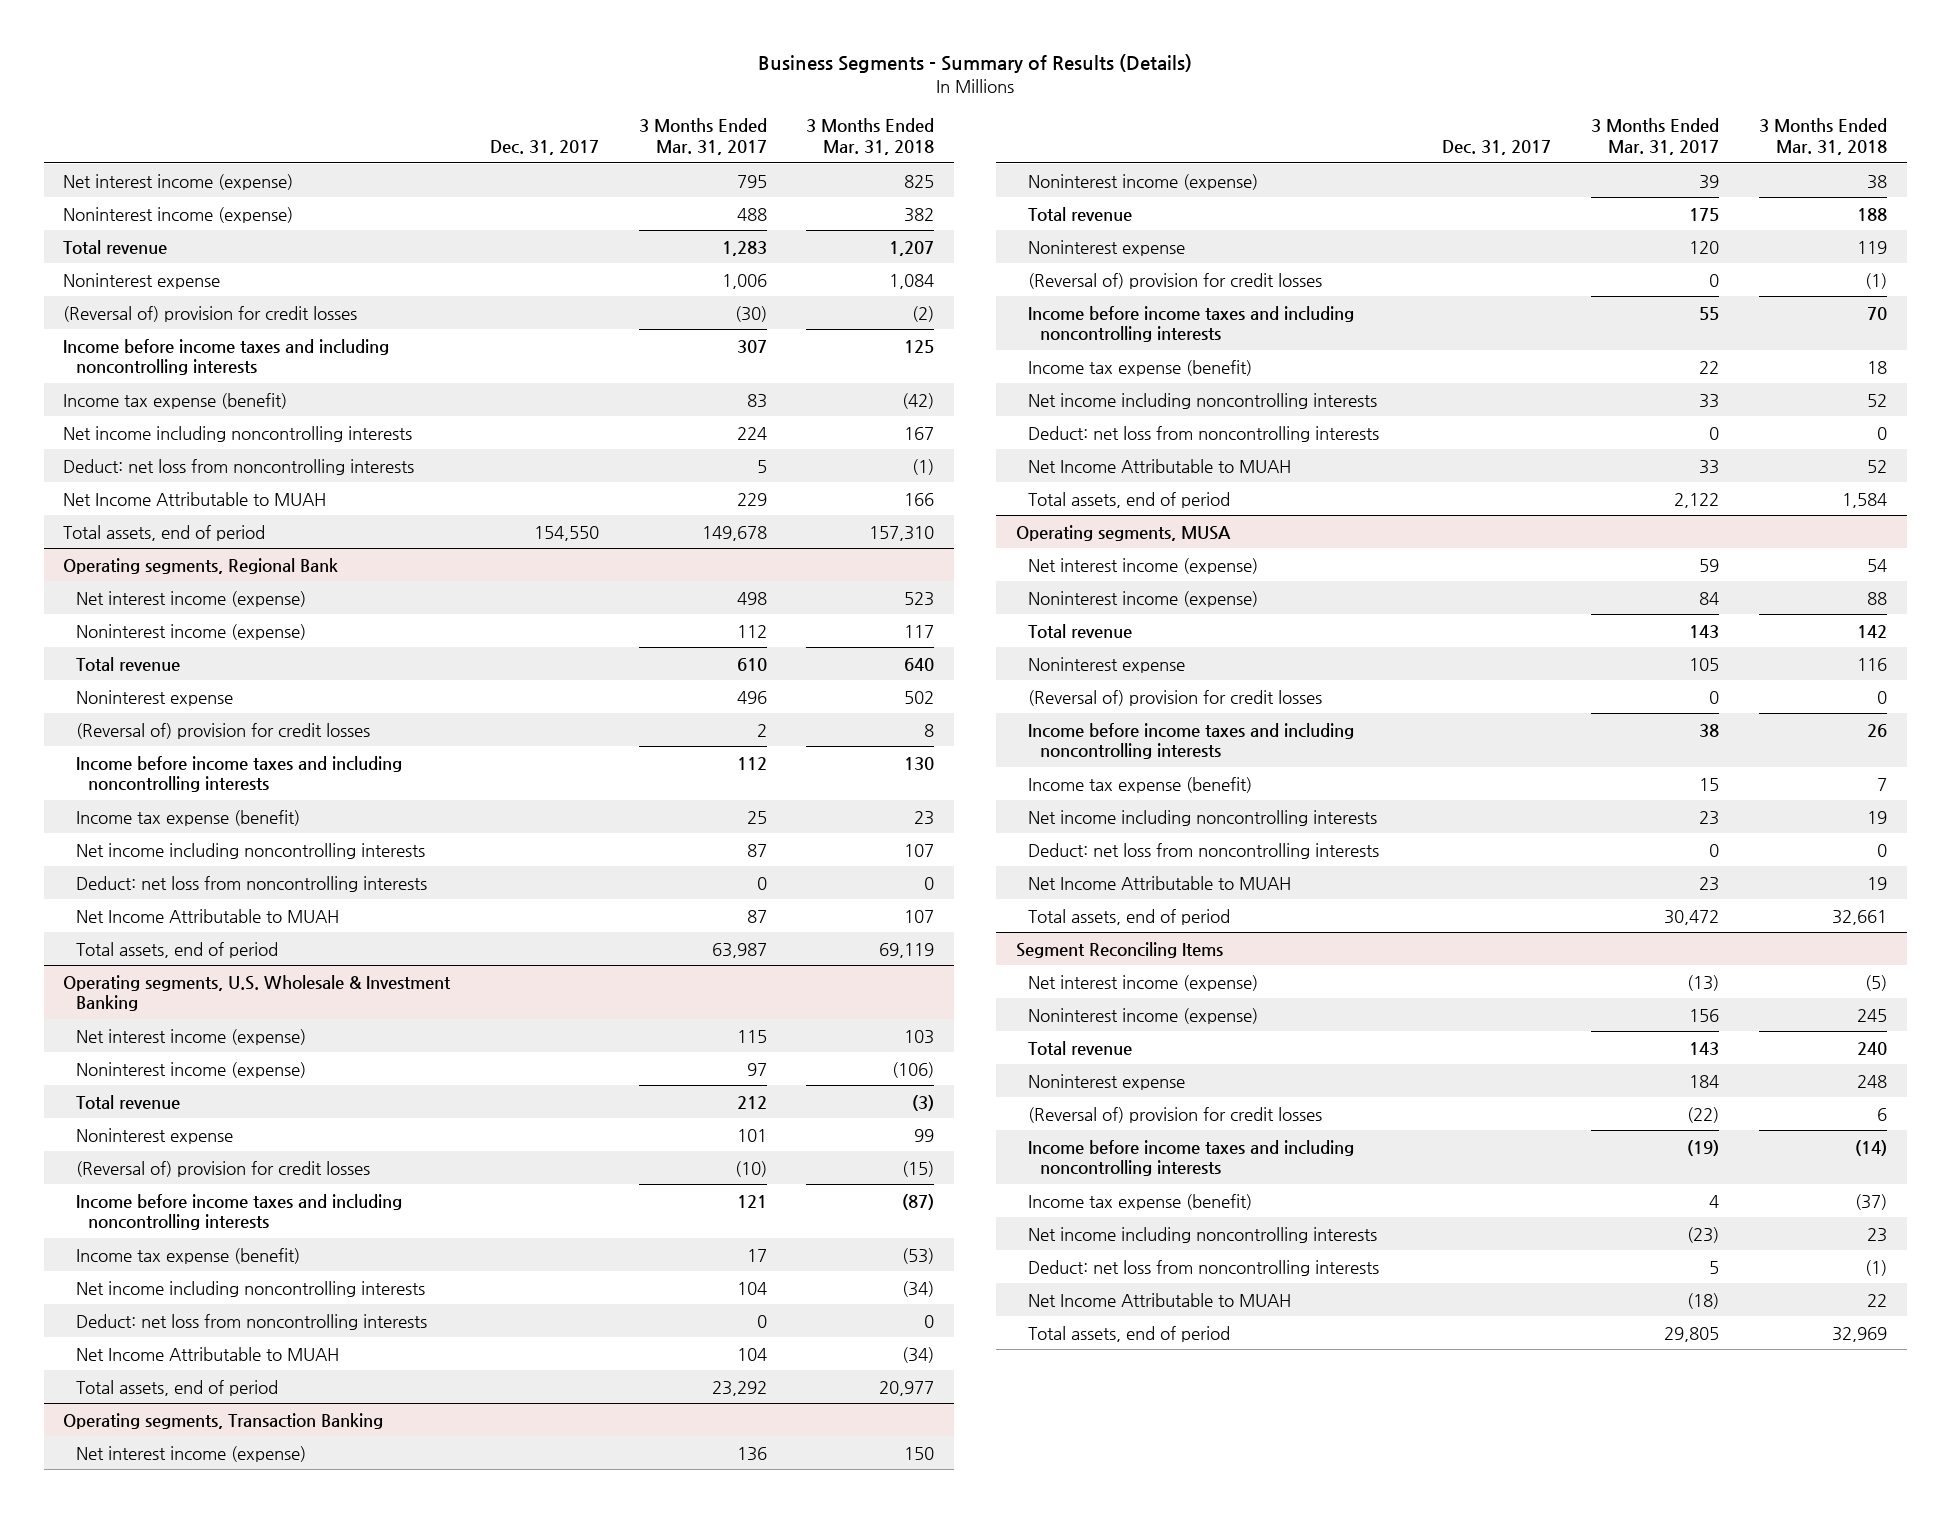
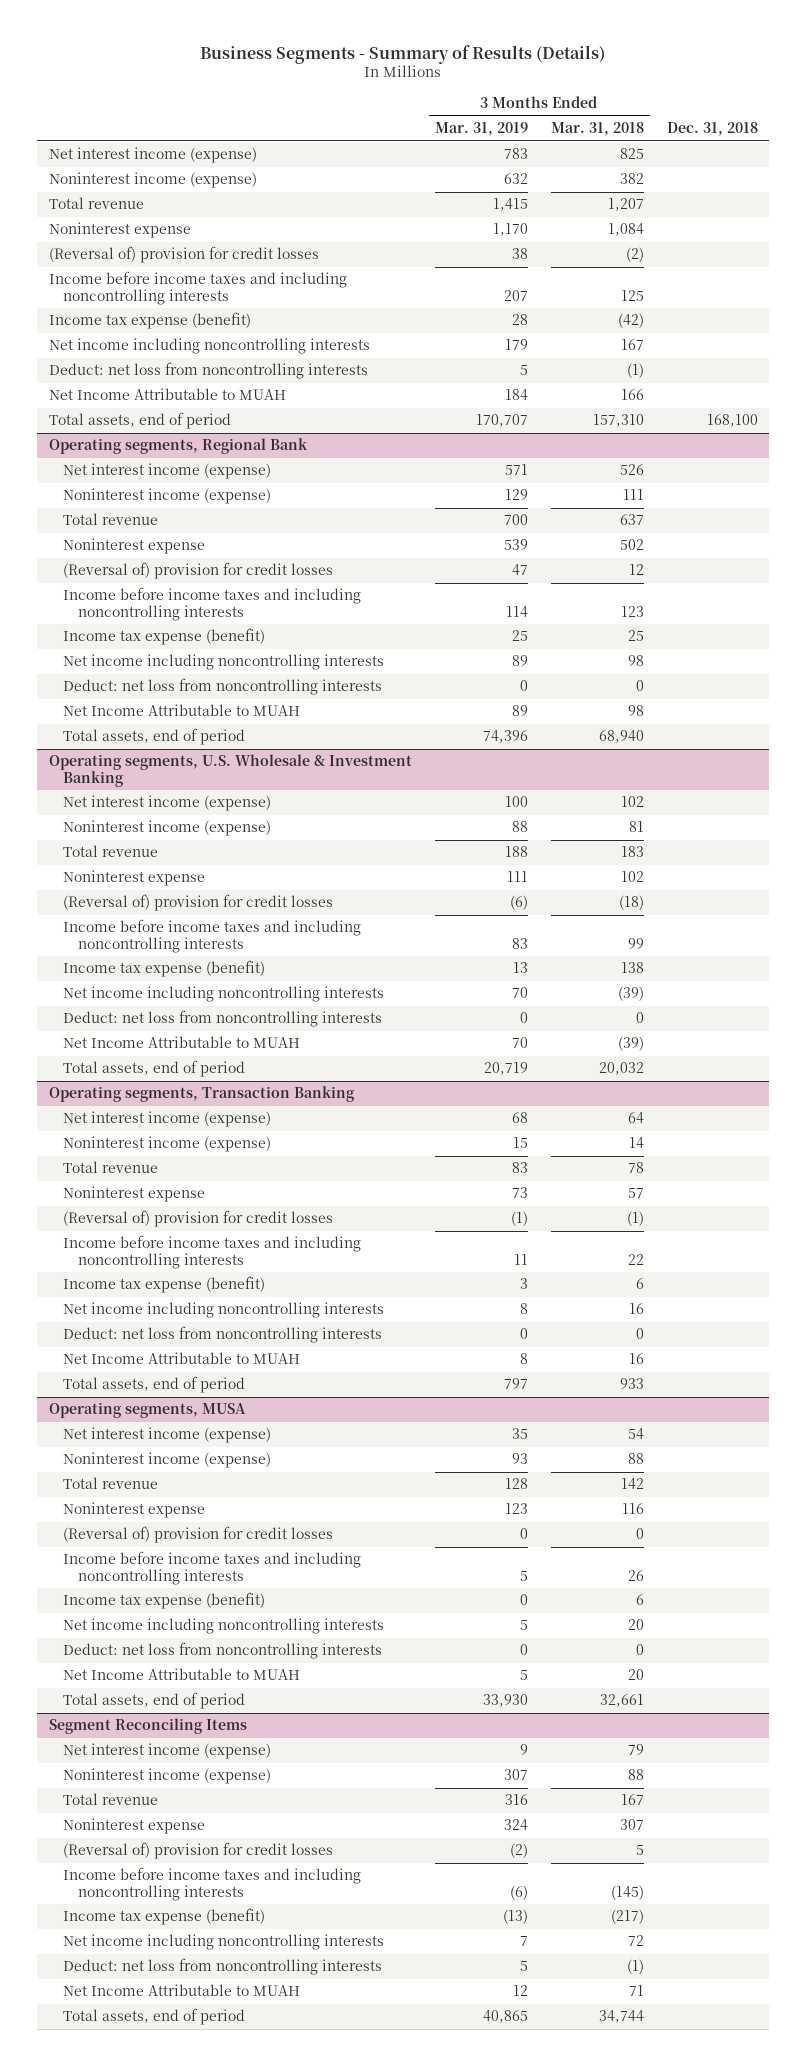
[490,139,600,155] Dec. 31, 2017 -> none
[638,118,767,155] 3 Months Ended Mar. 31, 2017 -> none
none -> [434,122,528,137] Mar. 31, 2019
none -> [666,122,758,137] Dec. 31, 2018
[904,591,935,606] 523 -> [619,464,644,476] 526
[904,624,935,638] 117 -> [622,489,644,501] 111
[904,657,935,671] 640 -> [619,514,644,526] 637
[924,723,935,737] 8 -> [628,564,644,576] 12
[904,756,935,770] 130 -> [620,605,644,617] 123
[914,810,935,825] 23 -> [627,630,644,642] 25
[904,843,935,857] 107 -> [627,655,644,667] 98
[904,909,935,923] 107 -> [627,705,644,717] 98
[879,942,935,958] 69,119 -> [598,730,644,744] 68,940
[904,1029,935,1044] 103 -> [620,796,644,808] 102
[892,1061,935,1078] (106) -> [628,821,644,833] 81
[912,1094,935,1111] (3) -> [620,846,644,858] 183
[914,1128,935,1142] 99 -> [620,871,644,883] 102
[902,1160,935,1177] (15) -> [618,895,644,911] (18)
[902,1193,935,1210] (87) -> [627,937,644,949] 99
[902,1247,935,1264] (53) -> [620,962,644,974] 138
[902,1280,935,1297] (34) -> [617,986,644,1002] (39)
[902,1346,935,1363] (34) -> [617,1036,644,1052] (39)
[879,1380,935,1396] 20,977 -> [598,1062,644,1076] 20,032
[904,1446,935,1460] 150 -> [627,1112,644,1124] 64
[1866,174,1887,189] 38 -> [628,1137,644,1149] 14
[1856,207,1887,221] 188 -> [627,1162,644,1174] 78
[1856,240,1887,254] 119 -> [627,1188,644,1199] 57
[1866,306,1887,320] 70 -> [627,1253,644,1265] 22
[1866,360,1887,374] 18 -> [635,1278,644,1290] 6
[1866,393,1887,407] 52 -> [628,1303,644,1315] 16
[1866,459,1887,473] 52 -> [628,1353,644,1365] 16
[1841,492,1887,508] 1,584 -> [619,1378,644,1390] 933
[1876,777,1887,791] 7 -> [635,1594,644,1606] 6
[1866,810,1887,824] 19 -> [627,1619,644,1631] 20
[1866,876,1887,890] 19 -> [627,1669,644,1681] 20
[1864,974,1887,991] (5) -> [627,1744,644,1756] 79
[1856,1008,1887,1022] 245 -> [627,1769,644,1781] 88
[1856,1041,1887,1055] 240 -> [620,1794,644,1806] 167
[1856,1074,1887,1088] 248 -> [619,1819,644,1831] 307
[1876,1107,1887,1121] 6 -> [635,1845,644,1856] 5
[1854,1139,1887,1156] (14) -> [610,1884,644,1900] (145)
[1854,1193,1887,1210] (37) -> [610,1909,644,1925] (217)
[1866,1227,1887,1242] 23 -> [627,1935,644,1947] 72
[1866,1293,1887,1307] 22 -> [628,1985,644,1997] 71
[1831,1326,1887,1342] 32,969 -> [598,2010,644,2024] 34,744

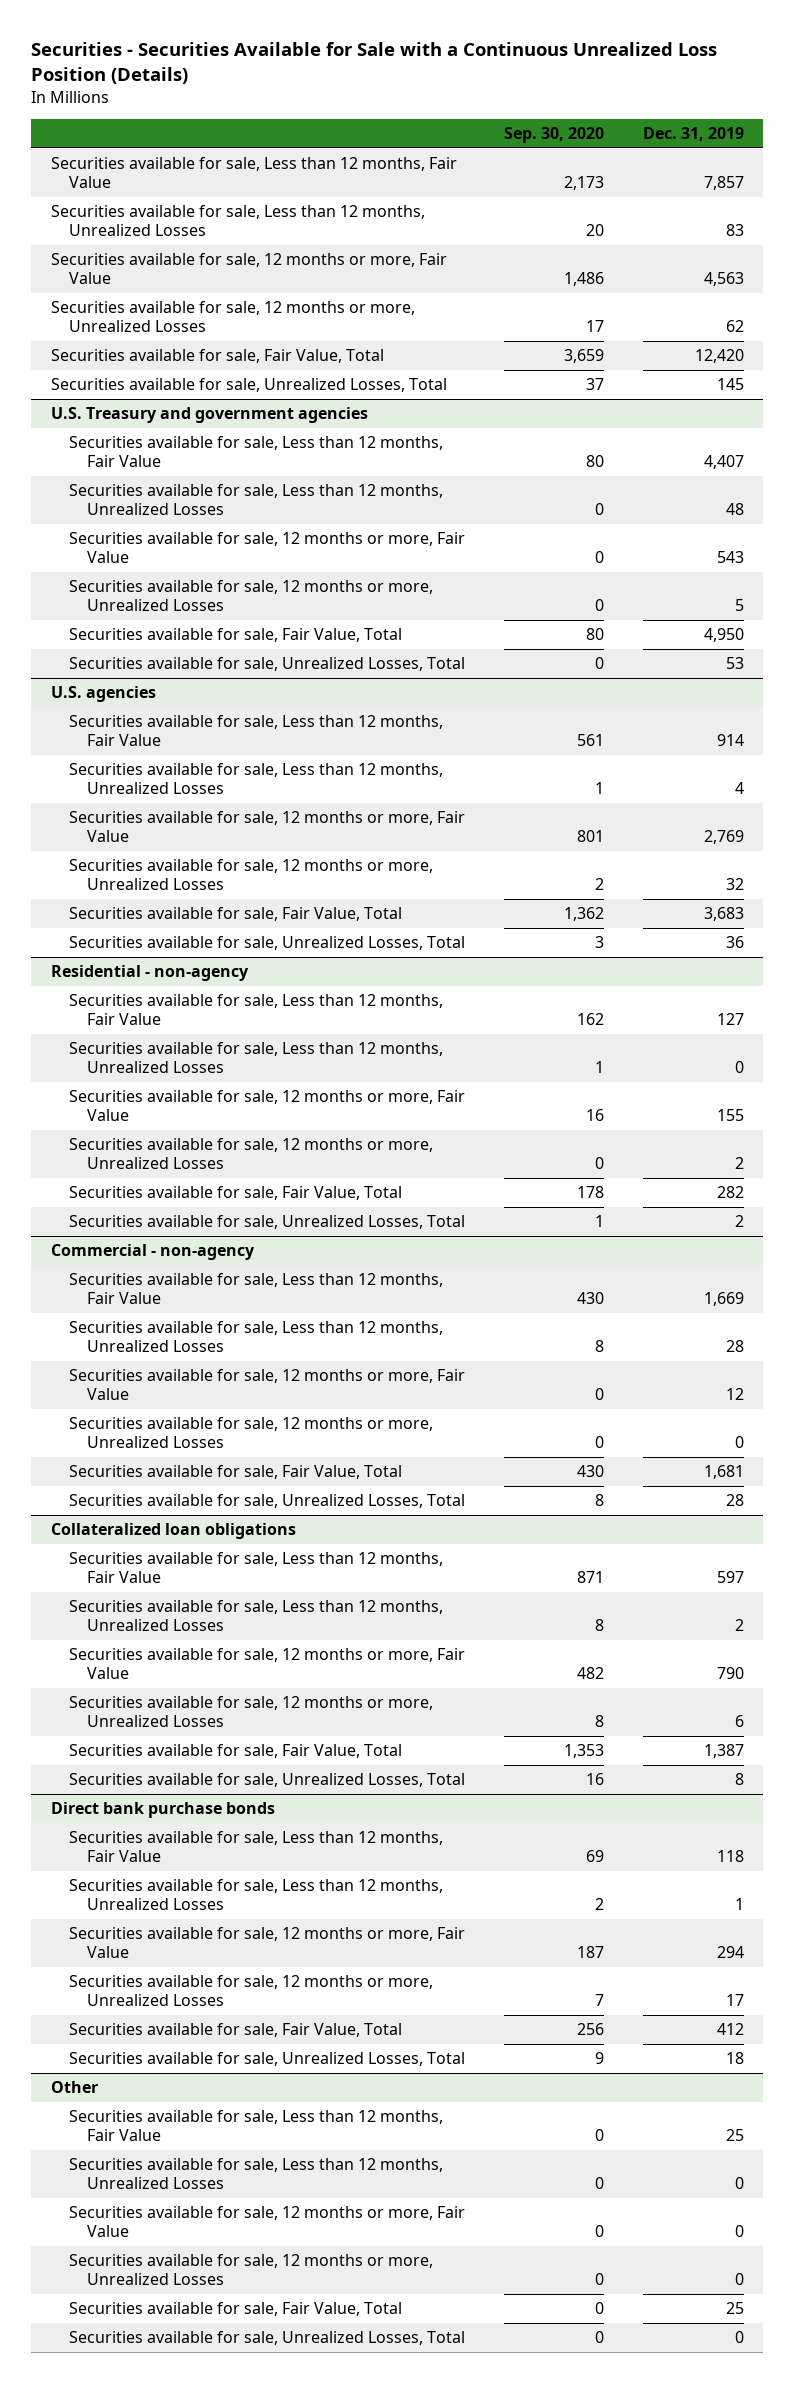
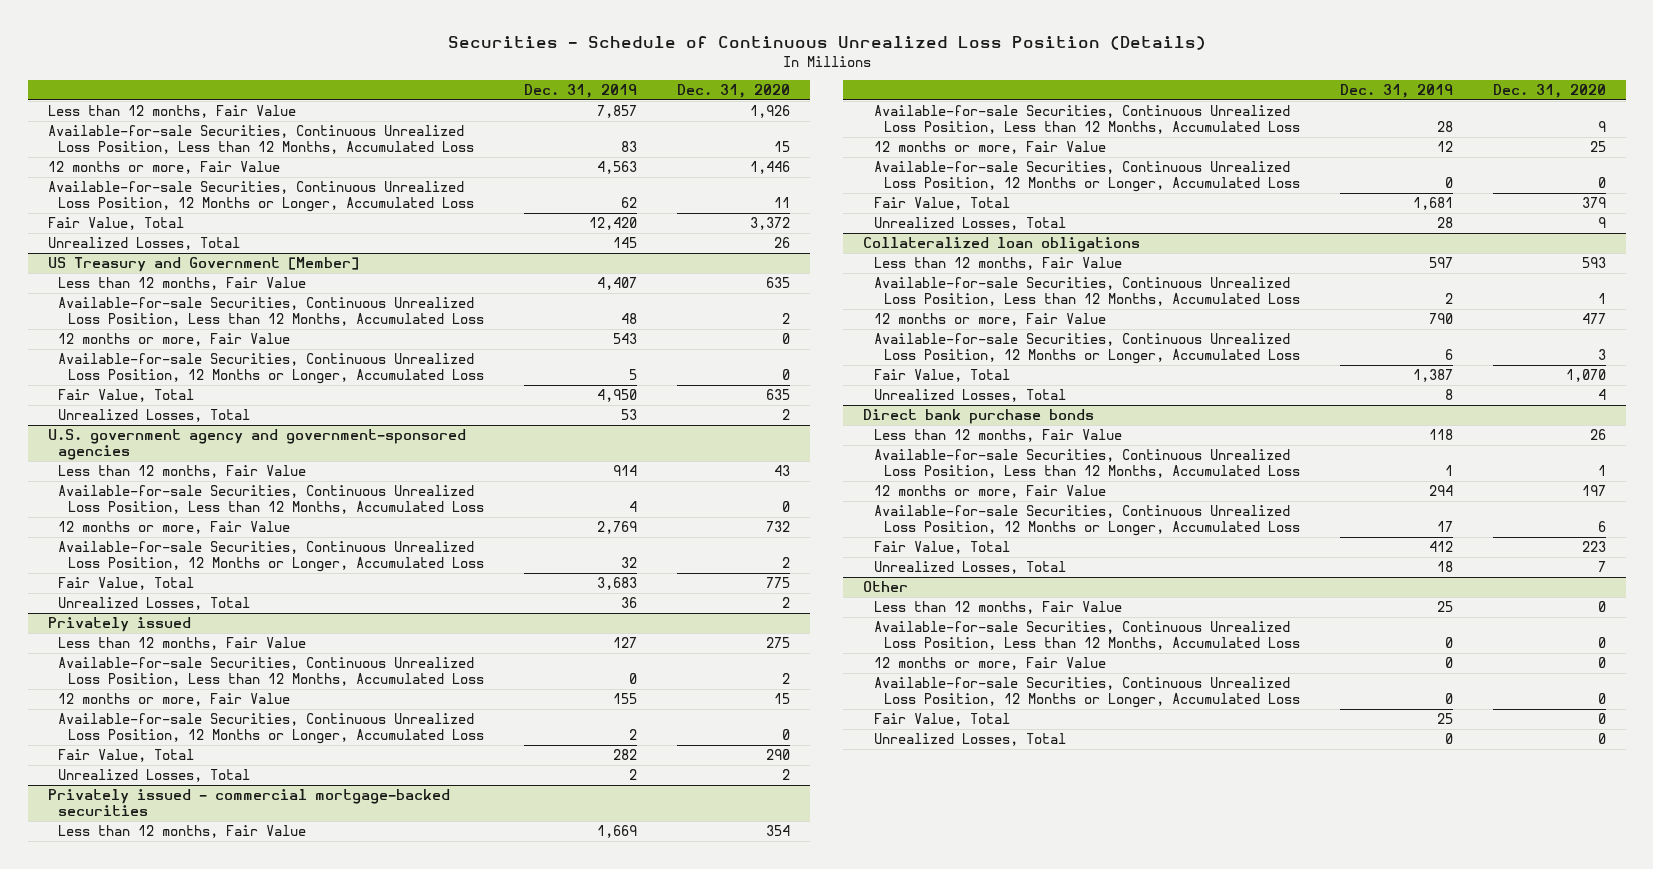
[31,42,718,85] Securities - Securities Available for Sale with a Continuous Unrealized Loss Position (Details) -> [447,36,1206,51] Securities - Schedule of Continuous Unrealized Loss Position (Details)
[503,127,604,144] Sep. 30, 2020 -> none
none -> [676,84,790,99] Dec. 31, 2020
[50,157,457,189] Securities available for sale, Less than 12 months, Fair Value -> [47,105,296,119] Less than 12 months, Fair Value
[50,205,425,237] Securities available for sale, Less than 12 months, Unrealized Losses -> [47,125,474,155] Available-for-sale Securities, Continuous Unrealized Loss Position, Less than 12 Months, Accumulated Loss
[50,253,447,285] Securities available for sale, 12 months or more, Fair Value -> [47,161,280,175] 12 months or more, Fair Value
[50,301,415,333] Securities available for sale, 12 months or more, Unrealized Losses -> [47,181,474,213] Available-for-sale Securities, Continuous Unrealized Loss Position, 12 Months or Longer, Accumulated Loss
[50,349,384,364] Securities available for sale, Fair Value, Total -> [47,217,184,231] Fair Value, Total
[50,378,447,393] Securities available for sale, Unrealized Losses, Total -> [47,237,240,251] Unrealized Losses, Total
[50,407,368,424] U.S. Treasury and government agencies -> [47,257,359,273] US Treasury and Government [Member]
[69,436,444,468] Securities available for sale, Less than 12 months, Fair Value -> [57,277,306,291] Less than 12 months, Fair Value
[69,484,444,516] Securities available for sale, Less than 12 months, Unrealized Losses -> [57,297,484,327] Available-for-sale Securities, Continuous Unrealized Loss Position, Less than 12 Months, Accumulated Loss
[69,532,466,564] Securities available for sale, 12 months or more, Fair Value -> [57,333,290,347] 12 months or more, Fair Value
[69,580,434,612] Securities available for sale, 12 months or more, Unrealized Losses -> [57,353,484,385] Available-for-sale Securities, Continuous Unrealized Loss Position, 12 Months or Longer, Accumulated Loss
[69,628,403,643] Securities available for sale, Fair Value, Total -> [57,389,194,403] Fair Value, Total
[69,657,466,672] Securities available for sale, Unrealized Losses, Total -> [57,409,250,423] Unrealized Losses, Total
[50,686,156,703] U.S. agencies -> [47,429,466,461] U.S. government agency and government-sponsored agencies
[69,715,444,747] Securities available for sale, Less than 12 months, Fair Value -> [57,465,306,479] Less than 12 months, Fair Value
[69,763,444,795] Securities available for sale, Less than 12 months, Unrealized Losses -> [57,485,484,515] Available-for-sale Securities, Continuous Unrealized Loss Position, Less than 12 Months, Accumulated Loss
[69,811,466,843] Securities available for sale, 12 months or more, Fair Value -> [57,521,290,535] 12 months or more, Fair Value
[69,859,434,891] Securities available for sale, 12 months or more, Unrealized Losses -> [57,541,484,573] Available-for-sale Securities, Continuous Unrealized Loss Position, 12 Months or Longer, Accumulated Loss
[69,907,403,922] Securities available for sale, Fair Value, Total -> [57,577,194,591] Fair Value, Total
[69,936,466,951] Securities available for sale, Unrealized Losses, Total -> [57,597,250,611] Unrealized Losses, Total
[50,965,249,982] Residential - non-agency -> [47,617,191,633] Privately issued
[69,994,444,1026] Securities available for sale, Less than 12 months, Fair Value -> [57,637,306,651] Less than 12 months, Fair Value
[69,1042,444,1074] Securities available for sale, Less than 12 months, Unrealized Losses -> [57,657,484,687] Available-for-sale Securities, Continuous Unrealized Loss Position, Less than 12 Months, Accumulated Loss
[69,1090,466,1122] Securities available for sale, 12 months or more, Fair Value -> [57,693,290,707] 12 months or more, Fair Value
[69,1138,434,1170] Securities available for sale, 12 months or more, Unrealized Losses -> [57,713,484,745] Available-for-sale Securities, Continuous Unrealized Loss Position, 12 Months or Longer, Accumulated Loss
[69,1186,403,1201] Securities available for sale, Fair Value, Total -> [57,749,194,763] Fair Value, Total
[69,1215,466,1230] Securities available for sale, Unrealized Losses, Total -> [57,769,250,783] Unrealized Losses, Total
[50,1244,255,1261] Commercial - non-agency -> [47,789,450,817] Privately issued - commercial mortgage-backed securities
[69,1273,444,1305] Securities available for sale, Less than 12 months, Fair Value -> [57,825,306,839] Less than 12 months, Fair Value
[69,1321,444,1353] Securities available for sale, Less than 12 months, Unrealized Losses -> [873,105,1300,135] Available-for-sale Securities, Continuous Unrealized Loss Position, Less than 12 Months, Accumulated Loss
[69,1369,466,1401] Securities available for sale, 12 months or more, Fair Value -> [873,141,1106,155] 12 months or more, Fair Value
[69,1417,434,1449] Securities available for sale, 12 months or more, Unrealized Losses -> [873,161,1300,193] Available-for-sale Securities, Continuous Unrealized Loss Position, 12 Months or Longer, Accumulated Loss
[69,1465,403,1480] Securities available for sale, Fair Value, Total -> [873,197,1010,211] Fair Value, Total
[69,1494,466,1509] Securities available for sale, Unrealized Losses, Total -> [873,217,1066,231] Unrealized Losses, Total
[69,1552,444,1584] Securities available for sale, Less than 12 months, Fair Value -> [873,257,1122,271] Less than 12 months, Fair Value
[69,1600,444,1632] Securities available for sale, Less than 12 months, Unrealized Losses -> [873,277,1300,307] Available-for-sale Securities, Continuous Unrealized Loss Position, Less than 12 Months, Accumulated Loss
[69,1648,466,1680] Securities available for sale, 12 months or more, Fair Value -> [873,313,1106,327] 12 months or more, Fair Value
[69,1696,434,1728] Securities available for sale, 12 months or more, Unrealized Losses -> [873,333,1300,365] Available-for-sale Securities, Continuous Unrealized Loss Position, 12 Months or Longer, Accumulated Loss
[69,1744,403,1759] Securities available for sale, Fair Value, Total -> [873,369,1010,383] Fair Value, Total
[69,1773,466,1788] Securities available for sale, Unrealized Losses, Total -> [873,389,1066,403] Unrealized Losses, Total
[69,1831,444,1863] Securities available for sale, Less than 12 months, Fair Value -> [873,429,1122,443] Less than 12 months, Fair Value
[69,1879,444,1911] Securities available for sale, Less than 12 months, Unrealized Losses -> [873,449,1300,479] Available-for-sale Securities, Continuous Unrealized Loss Position, Less than 12 Months, Accumulated Loss
[69,1927,466,1959] Securities available for sale, 12 months or more, Fair Value -> [873,485,1106,499] 12 months or more, Fair Value
[69,1975,434,2007] Securities available for sale, 12 months or more, Unrealized Losses -> [873,505,1300,537] Available-for-sale Securities, Continuous Unrealized Loss Position, 12 Months or Longer, Accumulated Loss
[69,2023,403,2038] Securities available for sale, Fair Value, Total -> [873,541,1010,555] Fair Value, Total
[69,2052,466,2067] Securities available for sale, Unrealized Losses, Total -> [873,561,1066,575] Unrealized Losses, Total
[69,2110,444,2142] Securities available for sale, Less than 12 months, Fair Value -> [873,601,1122,615] Less than 12 months, Fair Value
[69,2158,444,2190] Securities available for sale, Less than 12 months, Unrealized Losses -> [873,621,1300,651] Available-for-sale Securities, Continuous Unrealized Loss Position, Less than 12 Months, Accumulated Loss
[69,2206,466,2238] Securities available for sale, 12 months or more, Fair Value -> [873,657,1106,671] 12 months or more, Fair Value
[69,2254,434,2286] Securities available for sale, 12 months or more, Unrealized Losses -> [873,677,1300,709] Available-for-sale Securities, Continuous Unrealized Loss Position, 12 Months or Longer, Accumulated Loss
[69,2302,403,2317] Securities available for sale, Fair Value, Total -> [873,713,1010,727] Fair Value, Total
[69,2331,466,2346] Securities available for sale, Unrealized Losses, Total -> [873,733,1066,747] Unrealized Losses, Total

